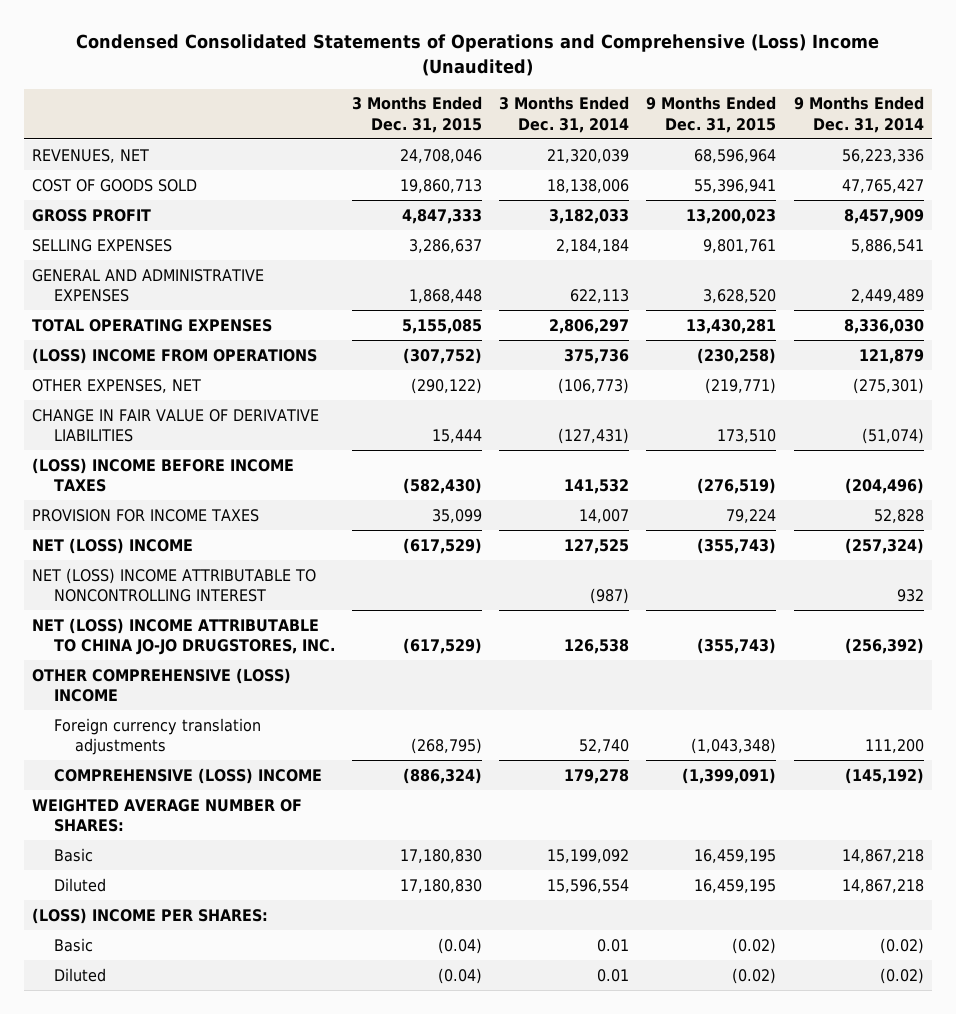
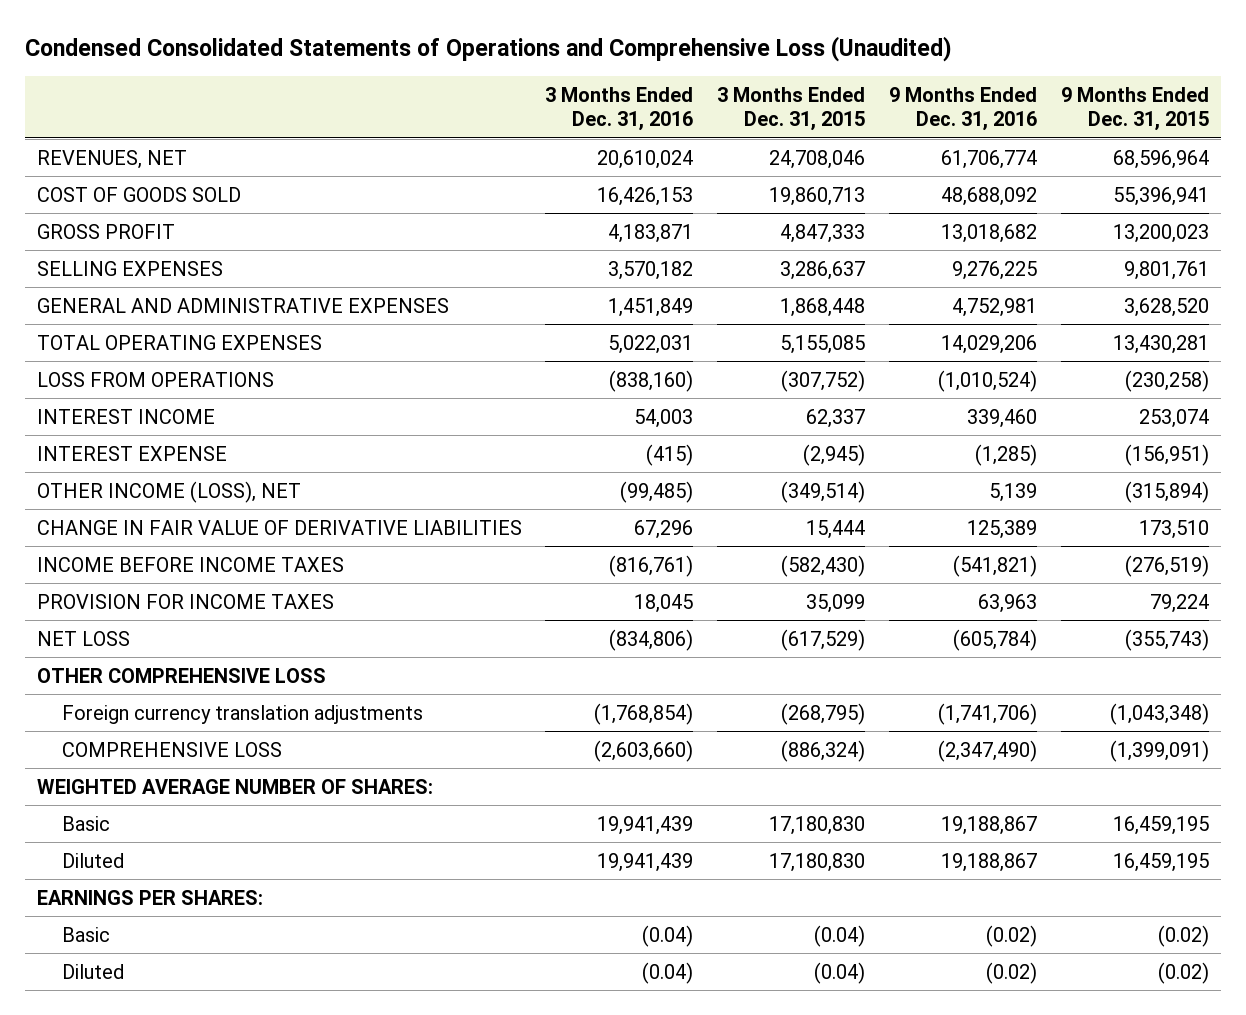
[76,34,880,76] Condensed Consolidated Statements of Operations and Comprehensive (Loss) Income (Unaudited) -> [24,36,952,63] Condensed Consolidated Statements of Operations and Comprehensive Loss (Unaudited)
[499,96,630,133] 3 Months Ended Dec. 31, 2014 -> none
[793,96,924,133] 9 Months Ended Dec. 31, 2014 -> none
none -> [545,86,694,132] 3 Months Ended Dec. 31, 2016
none -> [889,86,1038,132] 9 Months Ended Dec. 31, 2016
[32,347,318,364] (LOSS) INCOME FROM OPERATIONS -> [36,371,274,387] LOSS FROM OPERATIONS
none -> [36,408,215,424] INTEREST INCOME
none -> [36,445,227,461] INTEREST EXPENSE
[32,378,202,393] OTHER EXPENSES, NET -> [36,480,301,503] OTHER INCOME (LOSS), NET
[410,377,482,394] (290,122) -> [781,480,866,503] (349,514)
[705,377,777,394] (219,771) -> [1124,480,1209,503] (315,894)
[32,457,295,493] (LOSS) INCOME BEFORE INCOME TAXES -> [36,556,344,572] INCOME BEFORE INCOME TAXES
[32,537,194,554] NET (LOSS) INCOME -> none
[32,567,317,603] NET (LOSS) INCOME ATTRIBUTABLE TO NONCONTROLLING INTEREST -> none
[32,617,335,656] NET (LOSS) INCOME ATTRIBUTABLE TO CHINA JO-JO DRUGSTORES, INC. -> [36,630,130,646] NET LOSS
[32,667,292,703] OTHER COMPREHENSIVE (LOSS) INCOME -> [36,667,326,683] OTHER COMPREHENSIVE LOSS
[53,767,322,784] COMPREHENSIVE (LOSS) INCOME -> [61,741,282,757] COMPREHENSIVE LOSS
[32,907,269,924] (LOSS) INCOME PER SHARES: -> [36,889,263,905] EARNINGS PER SHARES:

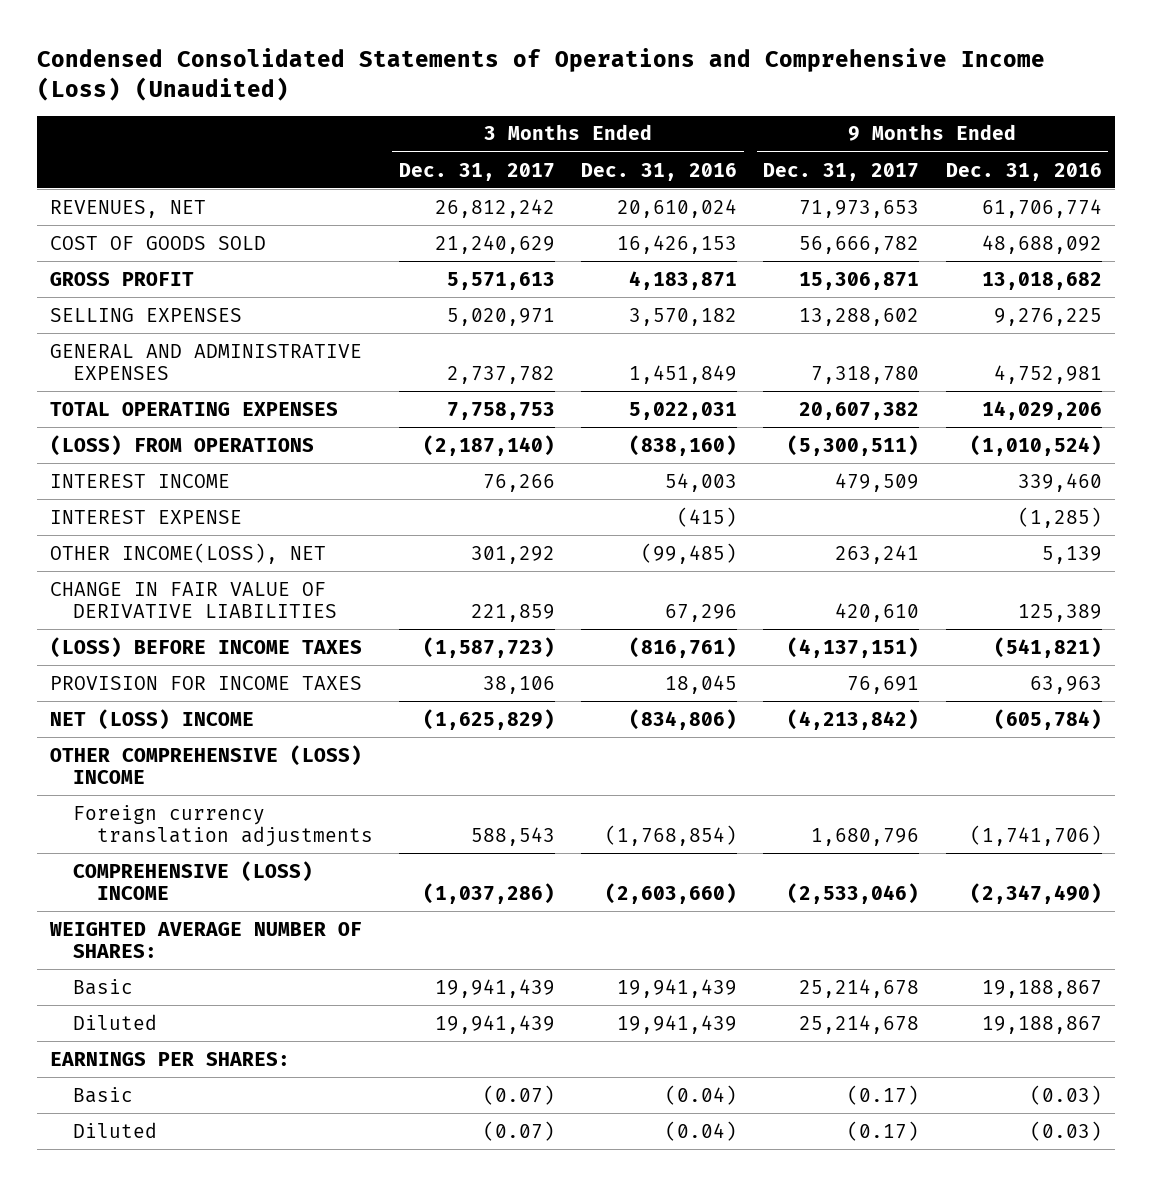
[24,36,952,63] Condensed Consolidated Statements of Operations and Comprehensive Loss (Unaudited) -> [37,47,1046,101] Condensed Consolidated Statements of Operations and Comprehensive Income (Loss) (Unaudited)
[717,86,866,132] 3 Months Ended Dec. 31, 2015 -> none
[1060,86,1209,132] 9 Months Ended Dec. 31, 2015 -> none
none -> [398,162,555,181] Dec. 31, 2017
none -> [763,162,920,181] Dec. 31, 2017
[36,371,274,387] LOSS FROM OPERATIONS -> [50,434,315,456] (LOSS) FROM OPERATIONS
[36,480,301,503] OTHER INCOME (LOSS), NET -> [50,542,327,564] OTHER INCOME(LOSS), NET
[36,556,344,572] INCOME BEFORE INCOME TAXES -> [50,636,363,658] (LOSS) BEFORE INCOME TAXES
[36,630,130,646] NET LOSS -> [50,708,255,730] NET (LOSS) INCOME
[36,667,326,683] OTHER COMPREHENSIVE LOSS -> [50,744,363,784] OTHER COMPREHENSIVE (LOSS) INCOME
[61,741,282,757] COMPREHENSIVE LOSS -> [73,860,314,900] COMPREHENSIVE (LOSS) INCOME
[986,924,1038,947] (0.02) -> [1029,1084,1102,1105] (0.03)
[986,961,1038,984] (0.02) -> [1029,1120,1102,1141] (0.03)

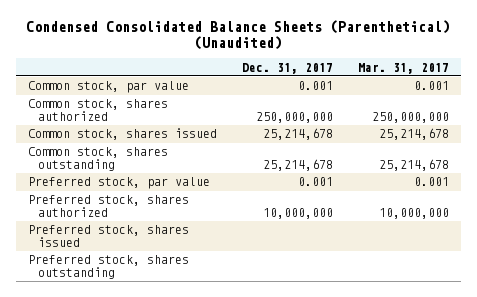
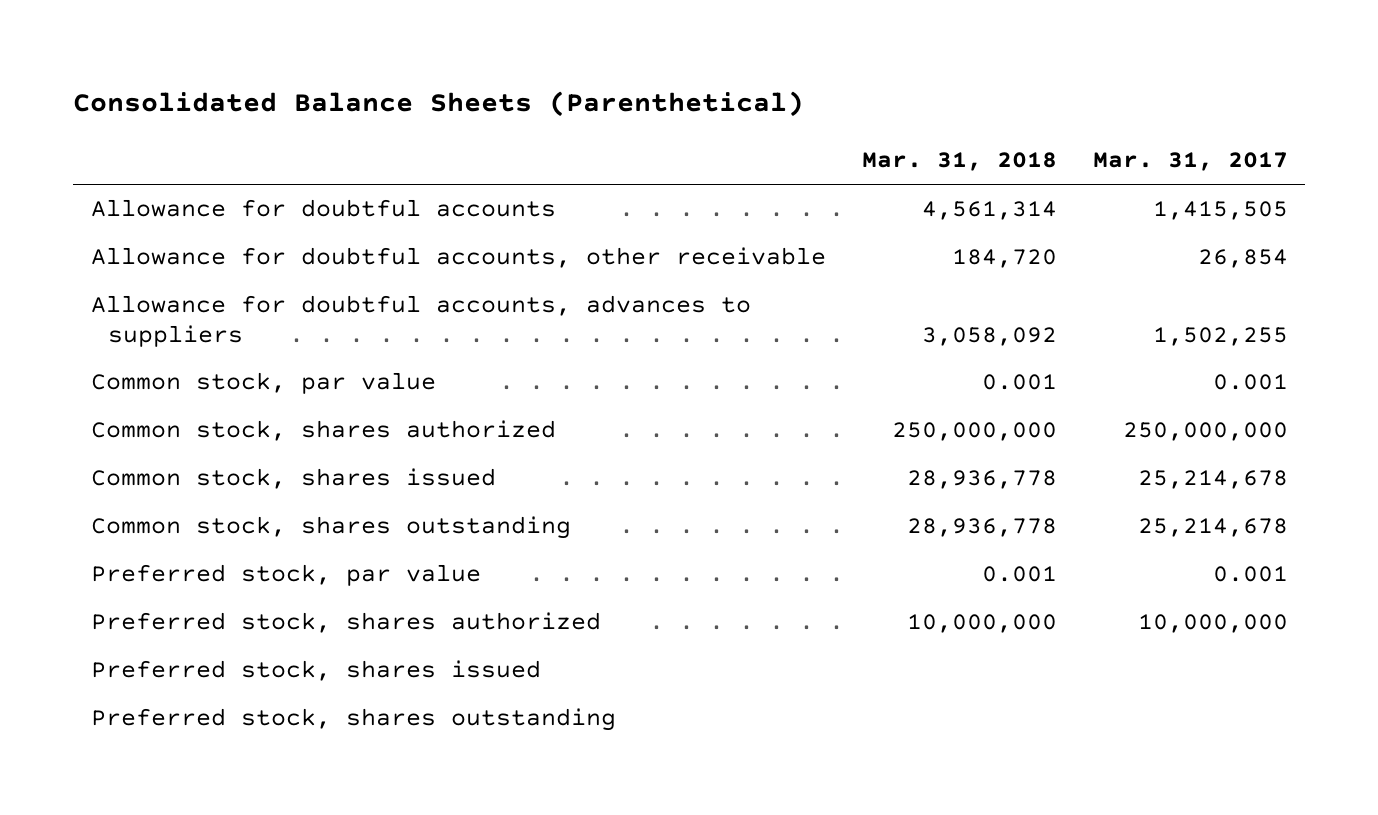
[26,20,451,50] Condensed Consolidated Balance Sheets (Parenthetical) (Unaudited) -> [72,91,804,118] Consolidated Balance Sheets (Parenthetical)
[241,62,333,74] Dec. 31, 2017 -> none
none -> [861,152,1057,172] Mar. 31, 2018
none -> [90,199,556,218] Allowance for doubtful accounts
none -> [90,247,826,269] Allowance for doubtful accounts, other receivable
none -> [90,295,751,347] Allowance for doubtful accounts, advances to suppliers

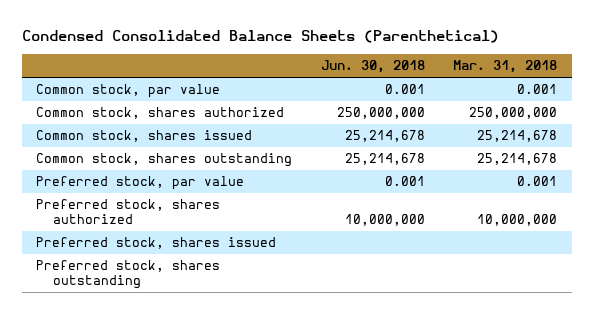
[72,91,804,118] Consolidated Balance Sheets (Parenthetical) -> [22,30,500,44] Condensed Consolidated Balance Sheets (Parenthetical)
[1092,152,1288,172] Mar. 31, 2017 -> none
none -> [320,60,425,74] Jun. 30, 2018
[90,199,556,218] Allowance for doubtful accounts -> none
[90,247,826,269] Allowance for doubtful accounts, other receivable -> none
[90,295,751,347] Allowance for doubtful accounts, advances to suppliers -> none
[906,470,1057,490] 28,936,778 -> [477,130,558,143] 25,214,678
[906,518,1057,538] 28,936,778 -> [477,153,558,166] 25,214,678

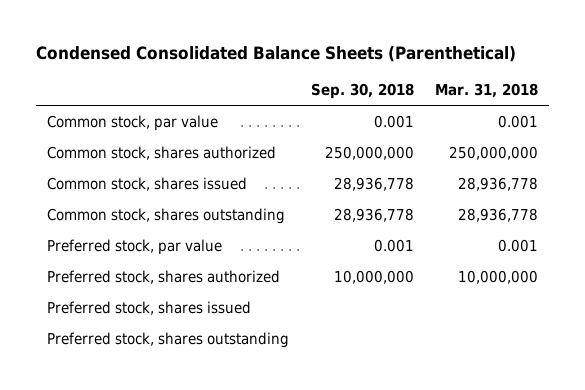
[320,60,425,74] Jun. 30, 2018 -> none
none -> [310,83,414,100] Sep. 30, 2018
[477,130,558,143] 25,214,678 -> [458,176,539,191] 28,936,778
[477,153,558,166] 25,214,678 -> [458,207,539,222] 28,936,778

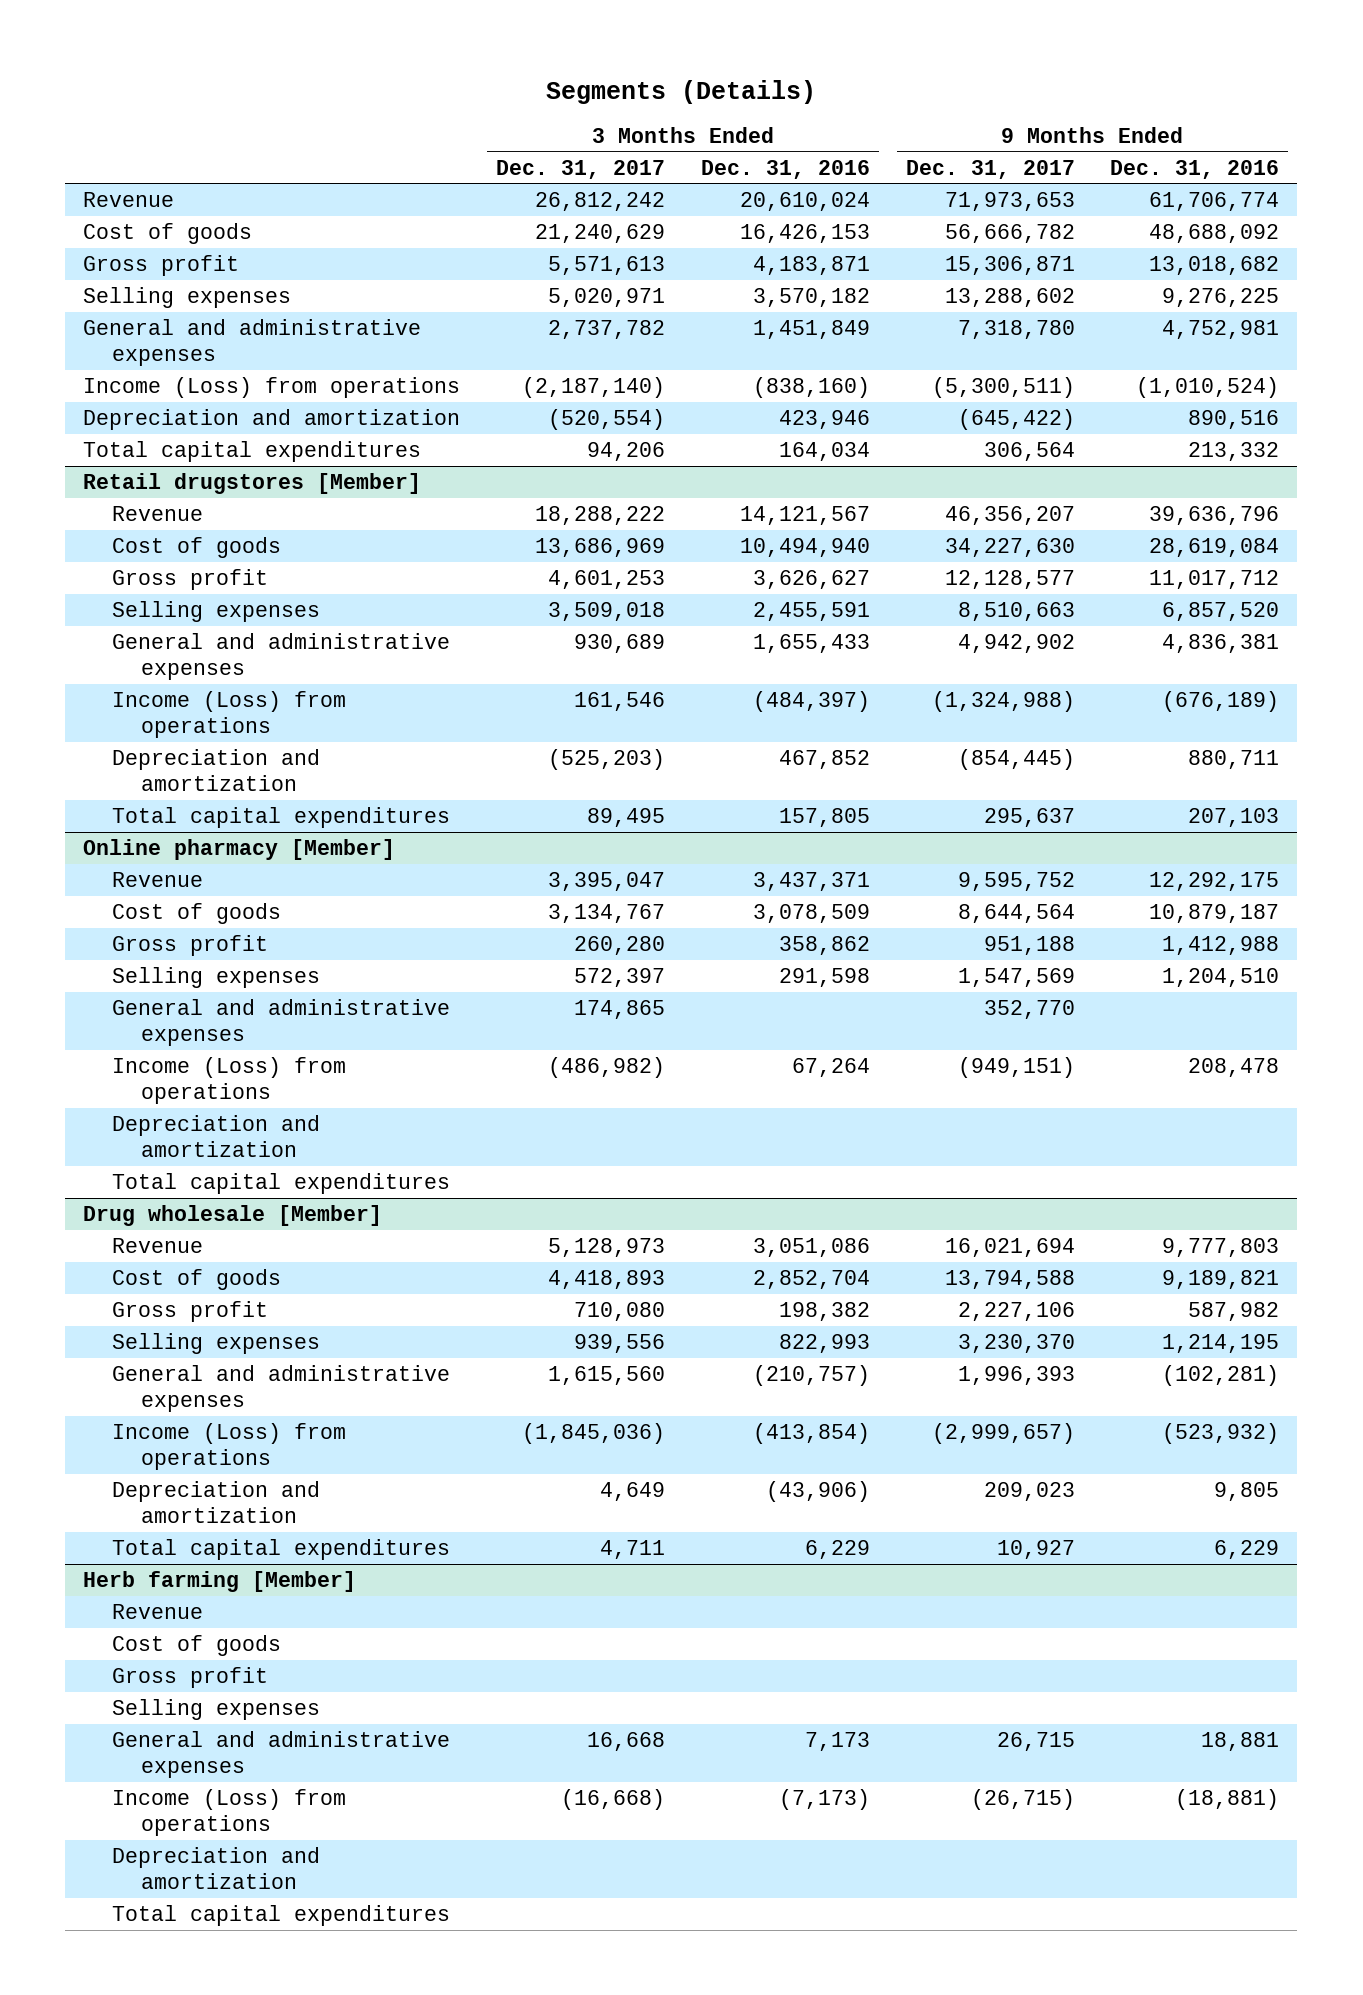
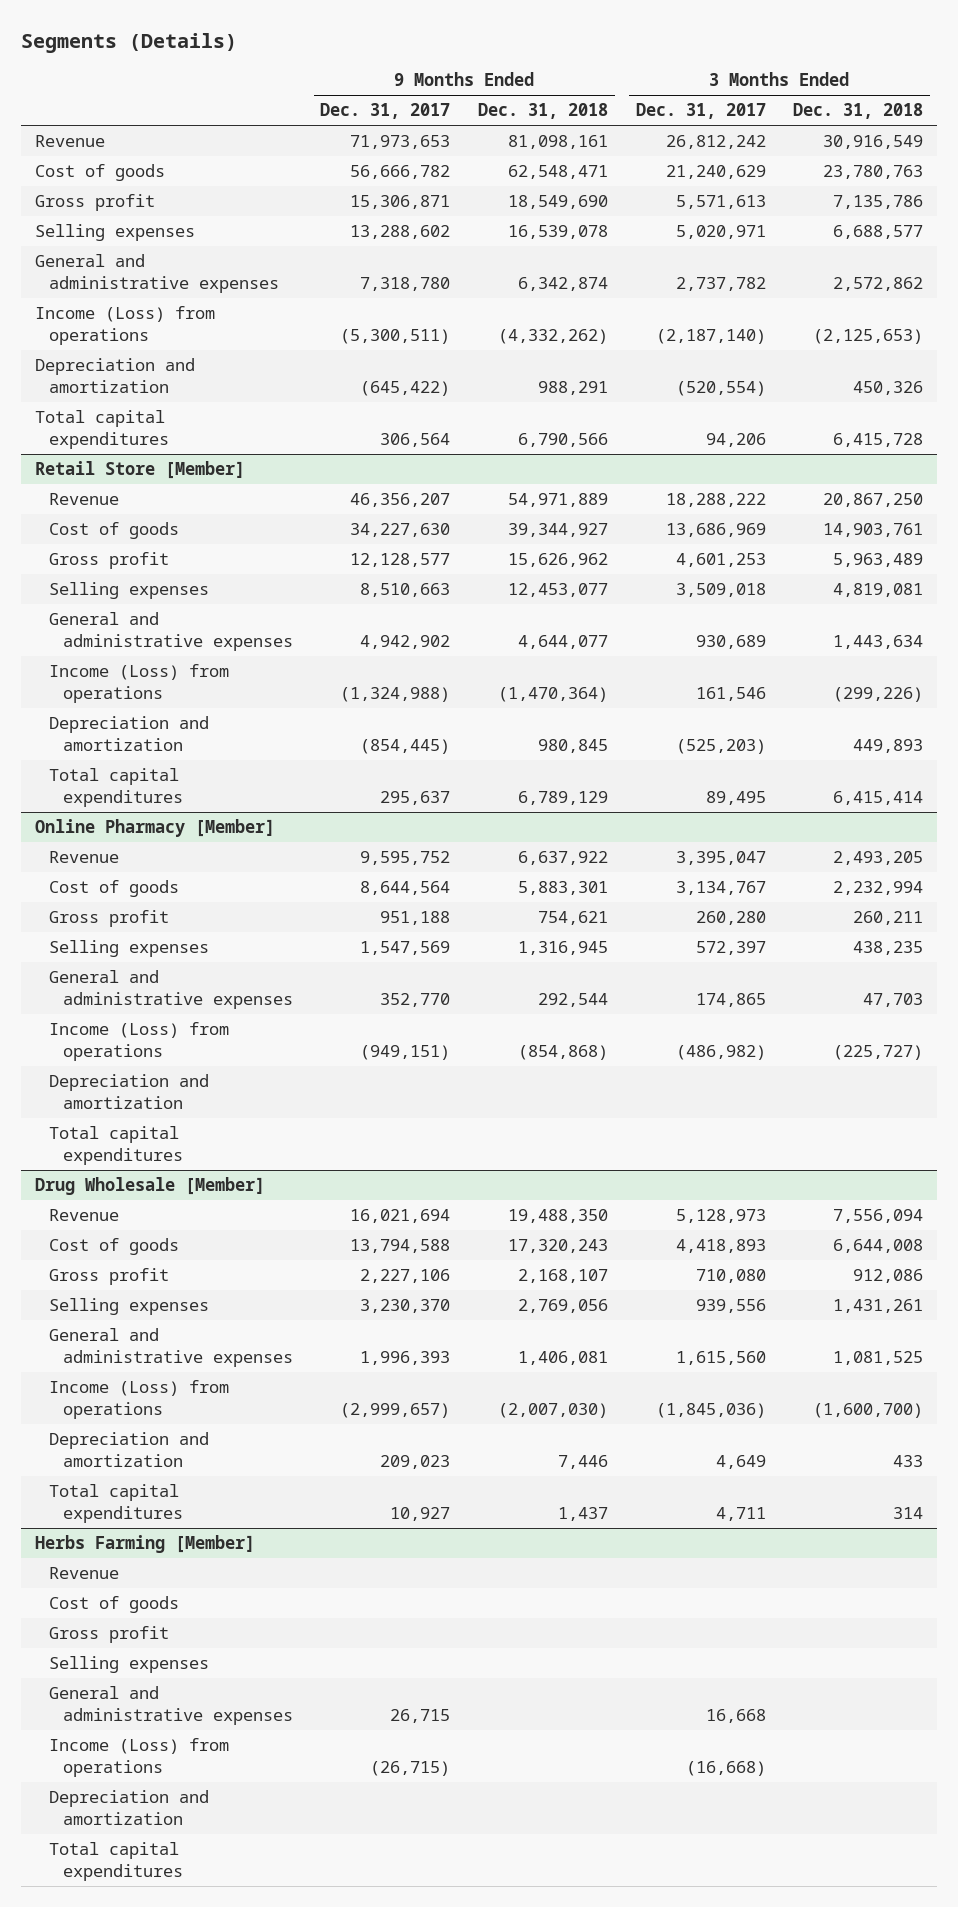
[700,159,870,179] Dec. 31, 2016 -> none
[1110,159,1280,179] Dec. 31, 2016 -> none
none -> [478,103,609,120] Dec. 31, 2018
none -> [793,103,924,120] Dec. 31, 2018
[83,472,422,494] Retail drugstores [Member] -> [34,461,245,480] Retail Store [Member]
[83,838,396,860] Online pharmacy [Member] -> [34,819,275,838] Online Pharmacy [Member]
[83,1204,383,1226] Drug wholesale [Member] -> [34,1177,265,1196] Drug Wholesale [Member]
[83,1570,357,1592] Herb farming [Member] -> [34,1535,255,1554] Herbs Farming [Member]

